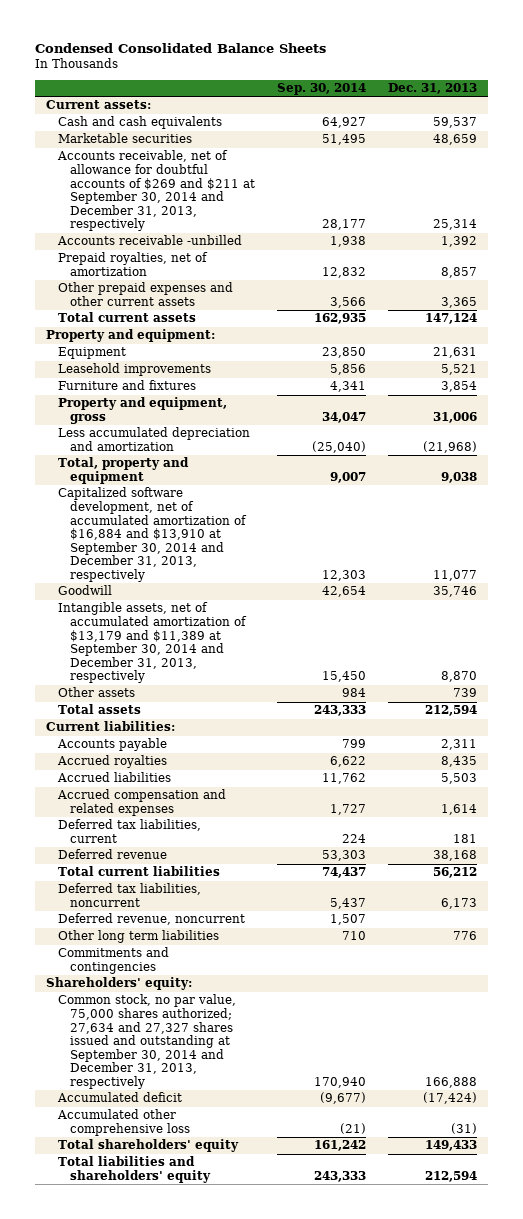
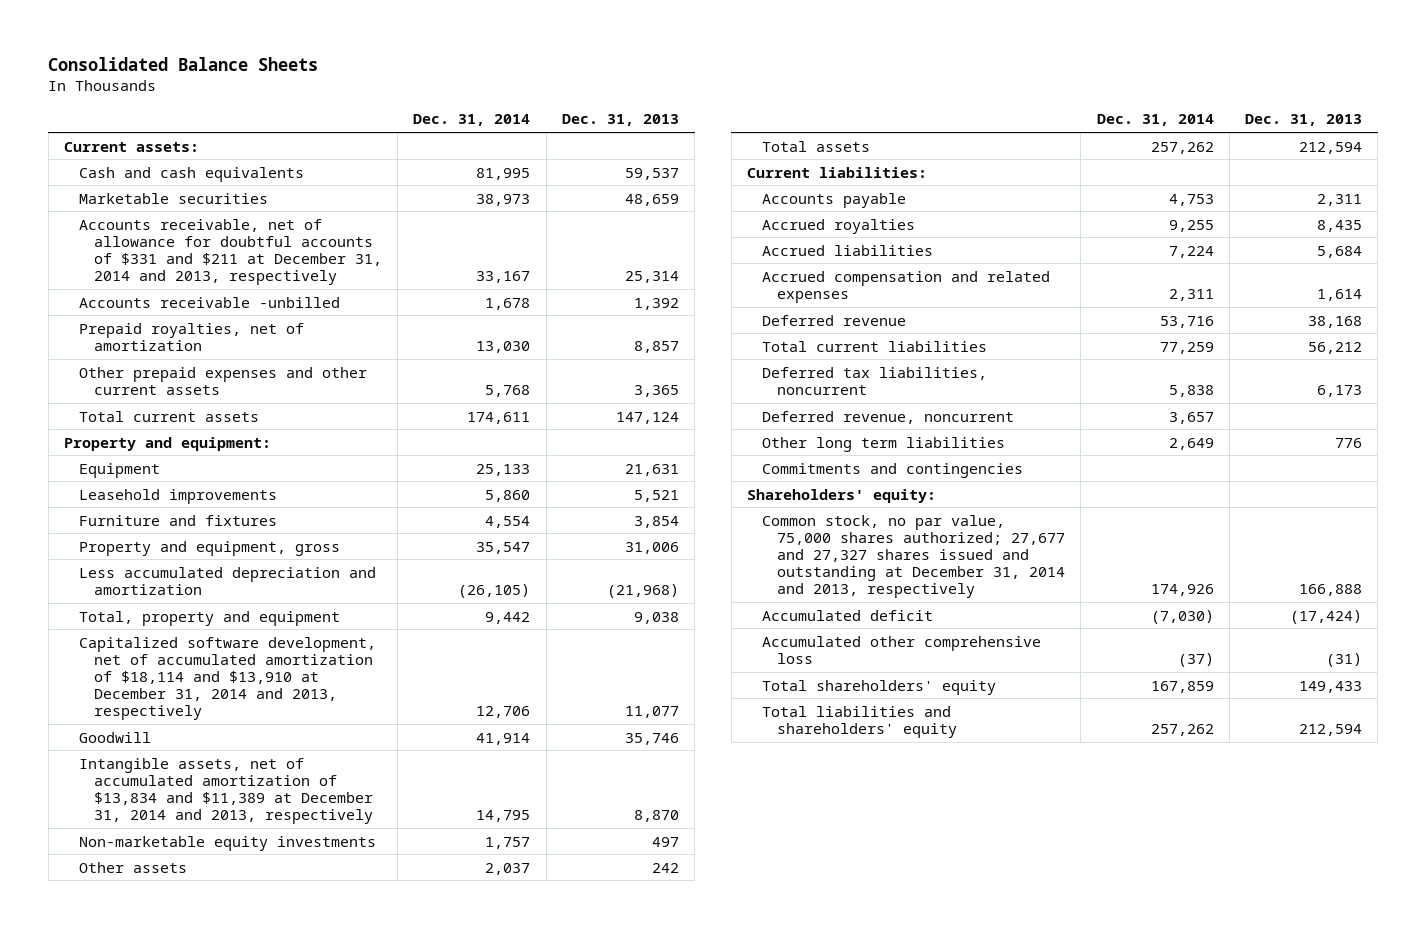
[34,42,326,53] Condensed Consolidated Balance Sheets -> [48,57,319,72] Consolidated Balance Sheets
[276,83,366,96] Sep. 30, 2014 -> none
none -> [413,114,531,127] Dec. 31, 2014
[56,150,255,232] Accounts receivable, net of allowance for doubtful accounts of $269 and $211 at September 30, 2014 and December 31, 2013, respectively -> [79,218,383,285] Accounts receivable, net of allowance for doubtful accounts of $331 and $211 at December 31, 2014 and 2013, respectively
[57,487,247,583] Capitalized software development, net of accumulated amortization of $16,884 and $13,910 at September 30, 2014 and December 31, 2013, respectively -> [79,636,377,721] Capitalized software development, net of accumulated amortization of $18,114 and $13,910 at December 31, 2014 and 2013, respectively
[57,602,247,684] Intangible assets, net of accumulated amortization of $13,179 and $11,389 at September 30, 2014 and December 31, 2013, respectively -> [79,757,374,824] Intangible assets, net of accumulated amortization of $13,834 and $11,389 at December 31, 2014 and 2013, respectively
none -> [79,835,377,851] Non-marketable equity investments
[453,688,478,698] 739 -> [651,862,679,873] 242
[441,773,478,785] 5,503 -> [1317,245,1363,258] 5,684
[57,819,201,844] Deferred tax liabilities, current -> none
[57,994,236,1090] Common stock, no par value, 75,000 shares authorized; 27,634 and 27,327 shares issued and outstanding at September 30, 2014 and December 31, 2013, respectively -> [762,514,1066,599] Common stock, no par value, 75,000 shares authorized; 27,677 and 27,327 shares issued and outstanding at December 31, 2014 and 2013, respectively

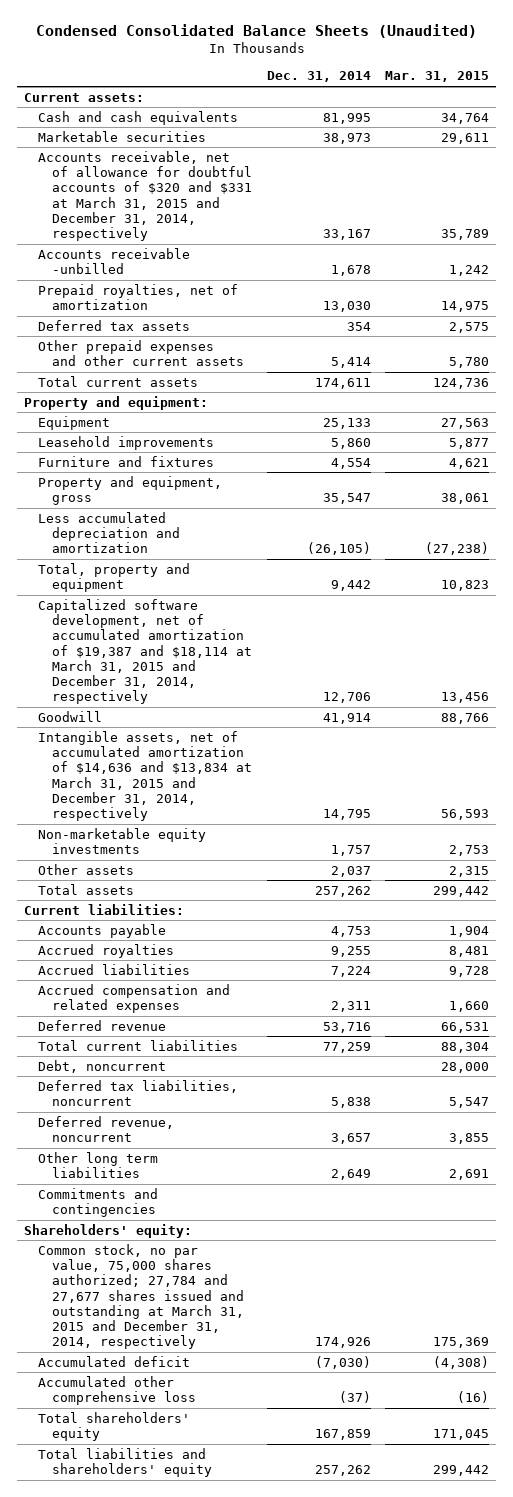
[48,57,319,72] Consolidated Balance Sheets -> [35,24,477,39] Condensed Consolidated Balance Sheets (Unaudited)
[561,114,679,127] Dec. 31, 2013 -> none
none -> [385,71,490,83] Mar. 31, 2015
[79,218,383,285] Accounts receivable, net of allowance for doubtful accounts of $331 and $211 at December 31, 2014 and 2013, respectively -> [38,150,253,242] Accounts receivable, net of allowance for doubtful accounts of $320 and $331 at March 31, 2015 and December 31, 2014, respectively
none -> [38,319,191,331] Deferred tax assets
[485,384,531,397] 5,768 -> [330,356,371,368] 5,414
[79,636,377,721] Capitalized software development, net of accumulated amortization of $18,114 and $13,910 at December 31, 2014 and 2013, respectively -> [38,598,253,705] Capitalized software development, net of accumulated amortization of $19,387 and $18,114 at March 31, 2015 and December 31, 2014, respectively
[79,757,374,824] Intangible assets, net of accumulated amortization of $13,834 and $11,389 at December 31, 2014 and 2013, respectively -> [38,730,253,822] Intangible assets, net of accumulated amortization of $14,636 and $13,834 at March 31, 2015 and December 31, 2014, respectively
none -> [38,1059,167,1073] Debt, noncurrent
[762,514,1066,599] Common stock, no par value, 75,000 shares authorized; 27,677 and 27,327 shares issued and outstanding at December 31, 2014 and 2013, respectively -> [38,1243,245,1350] Common stock, no par value, 75,000 shares authorized; 27,784 and 27,677 shares issued and outstanding at March 31, 2015 and December 31, 2014, respectively

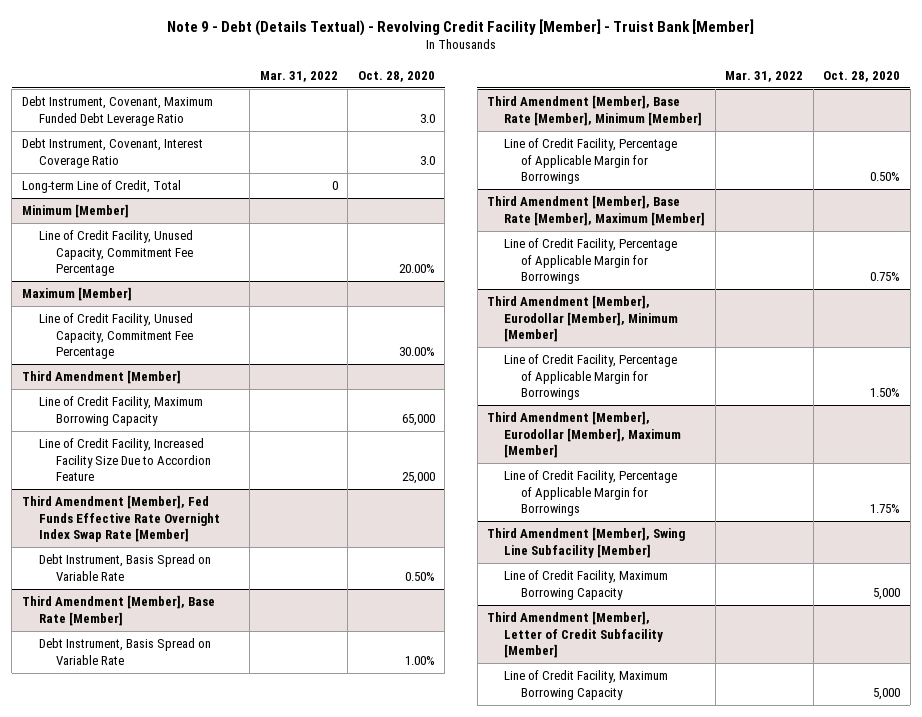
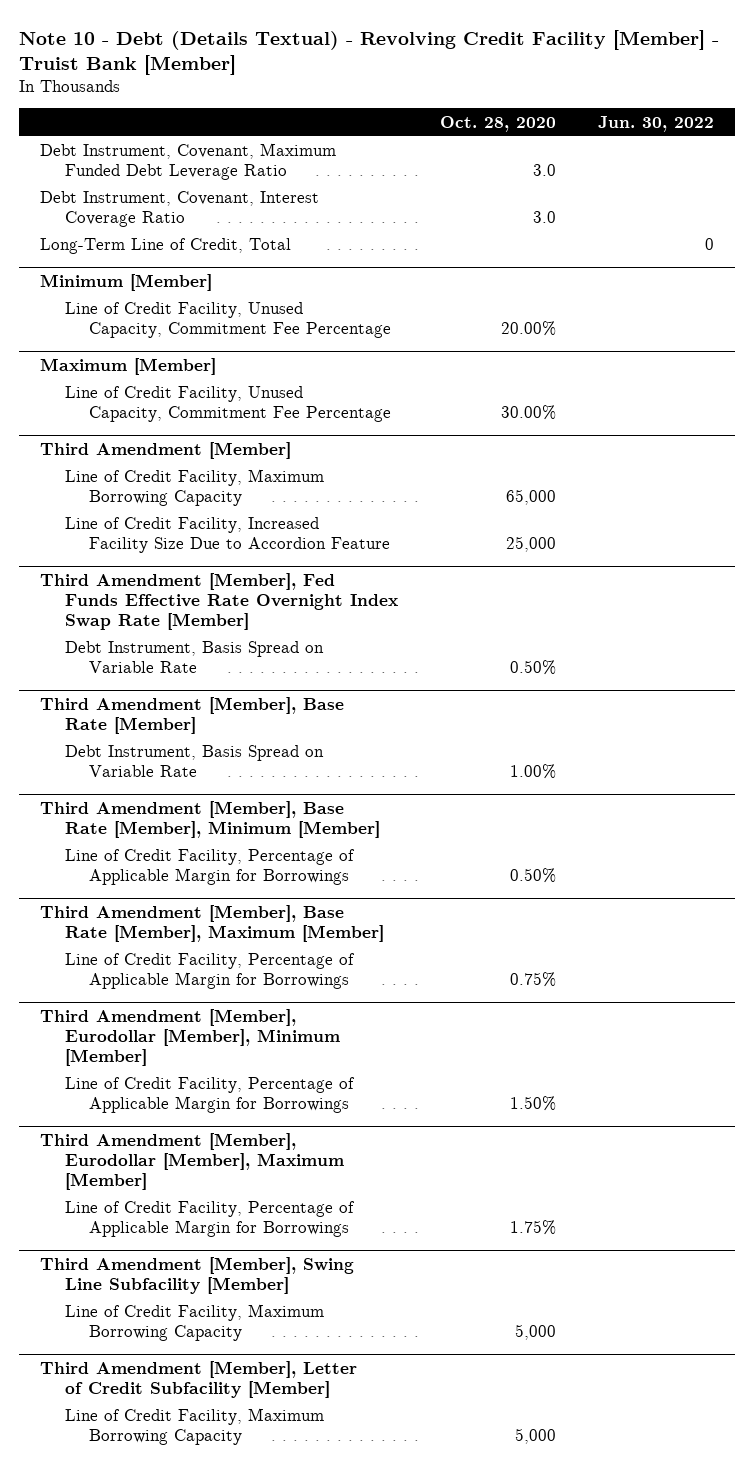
[167,18,755,36] Note 9 - Debt (Details Textual) - Revolving Credit Facility [Member] - Truist Bank [Member] -> [19,29,720,75] Note 10 - Debt (Details Textual) - Revolving Credit Facility [Member] - Truist Bank [Member]
[259,70,338,82] Mar. 31, 2022 -> none
none -> [597,115,714,132] Jun. 30, 2022
[21,180,181,194] Long-term Line of Credit, Total -> [40,238,292,255] Long-Term Line of Credit, Total

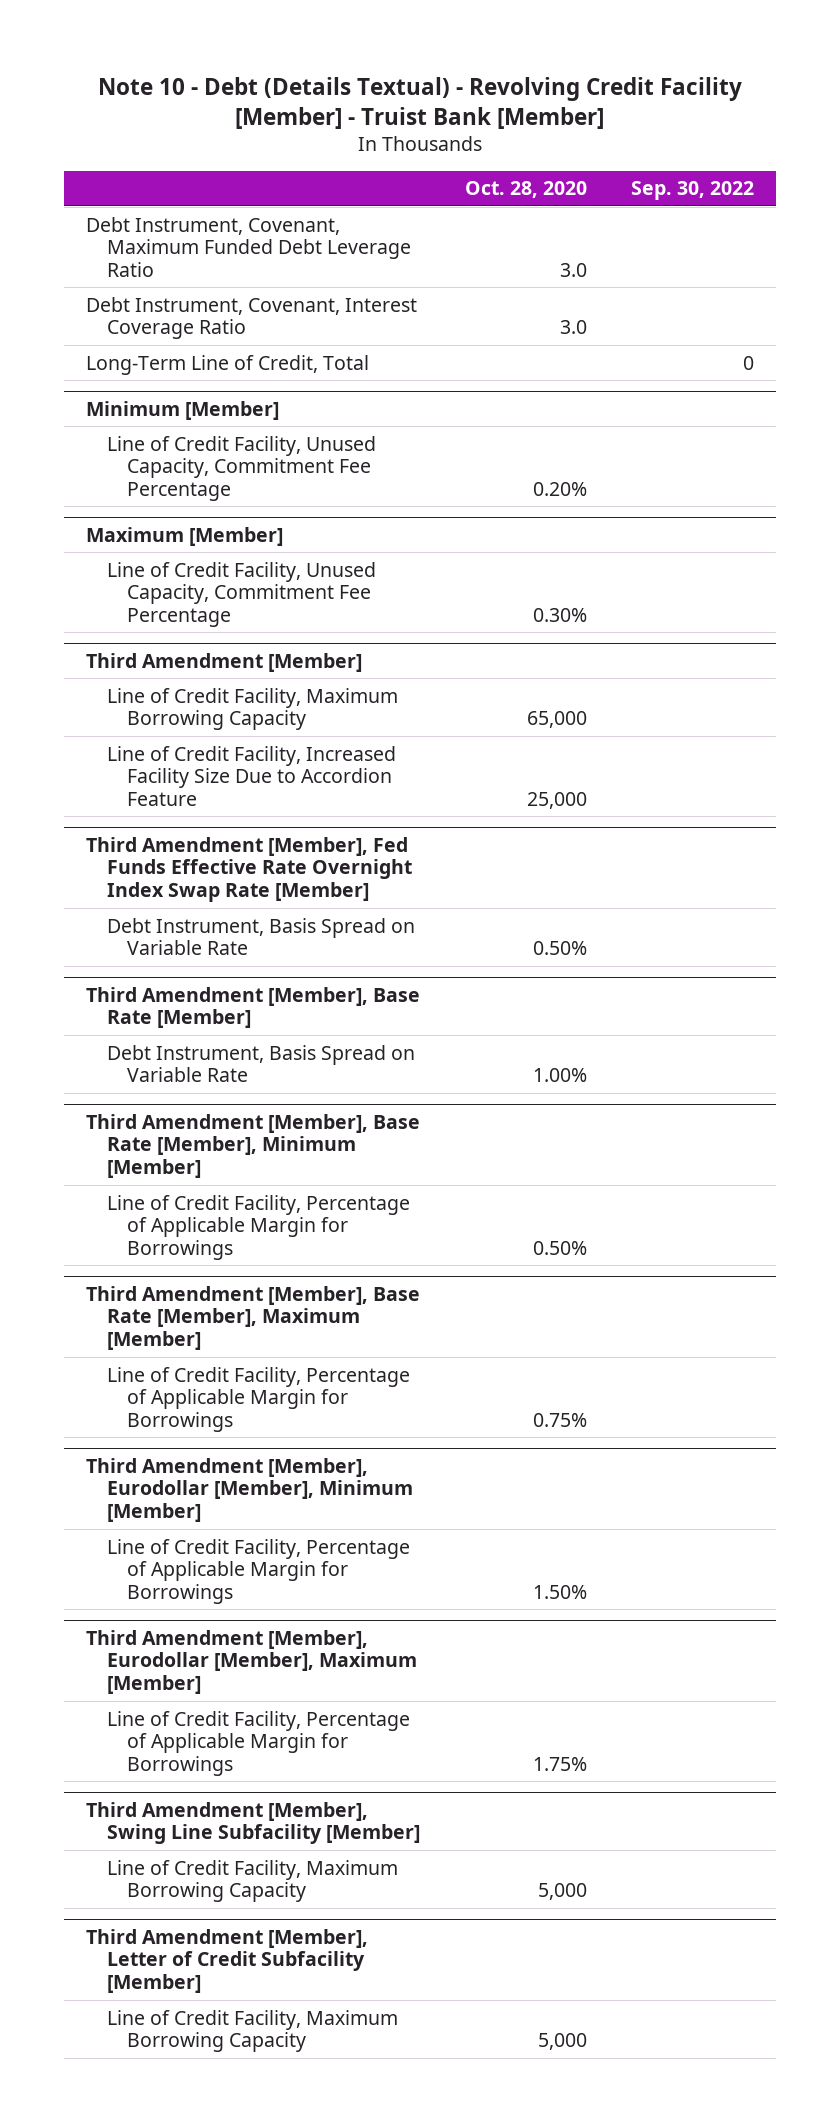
[597,115,714,132] Jun. 30, 2022 -> none
none -> [630,181,754,201] Sep. 30, 2022
[500,321,556,337] 20.00% -> [532,481,587,496] 0.20%
[500,405,556,421] 30.00% -> [532,607,587,622] 0.30%

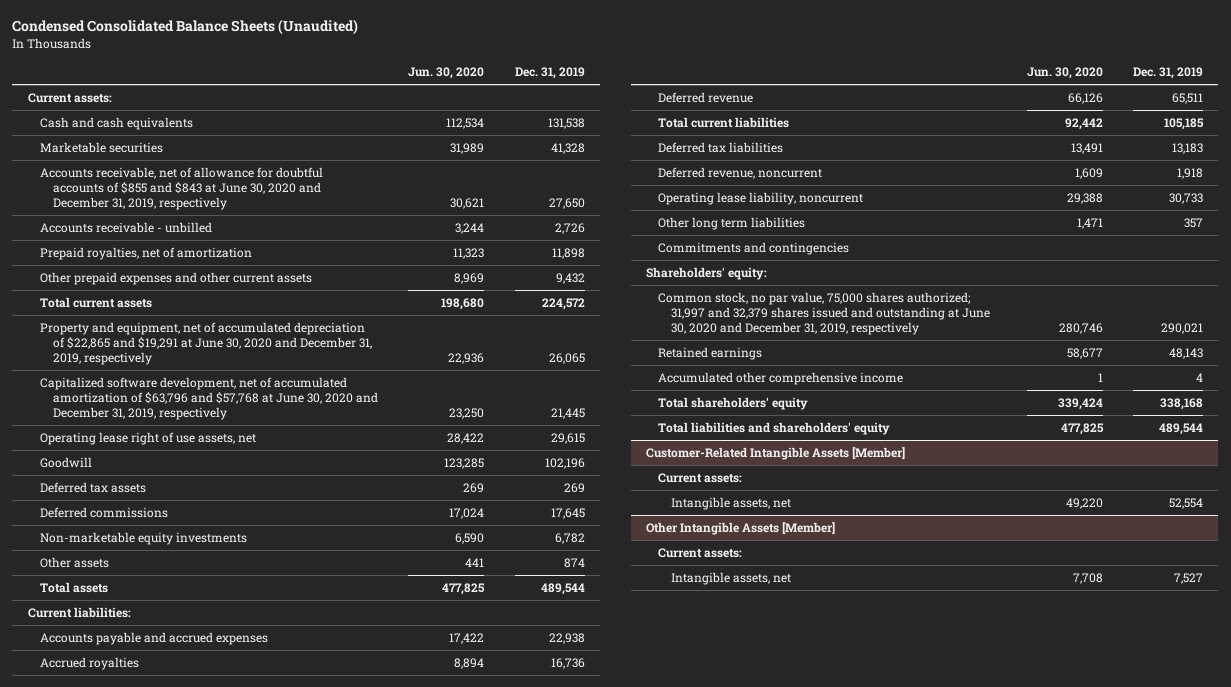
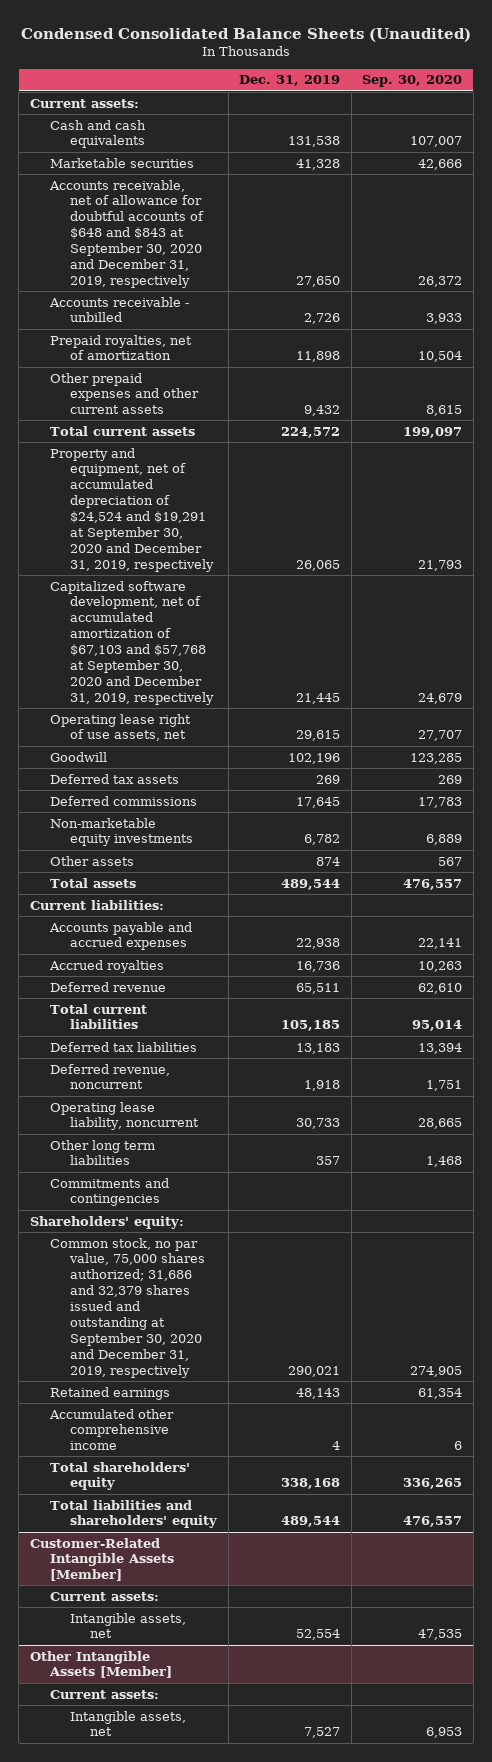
[408,67,485,80] Jun. 30, 2020 -> none
none -> [362,75,463,88] Sep. 30, 2020
[40,166,324,211] Accounts receivable, net of allowance for doubtful accounts of $855 and $843 at June 30, 2020 and December 31, 2019, respectively -> [48,179,204,288] Accounts receivable, net of allowance for doubtful accounts of $648 and $843 at September 30, 2020 and December 31, 2019, respectively
[40,321,372,366] Property and equipment, net of accumulated depreciation of $22,865 and $19,291 at June 30, 2020 and December 31, 2019, respectively -> [49,447,214,572] Property and equipment, net of accumulated depreciation of $24,524 and $19,291 at September 30, 2020 and December 31, 2019, respectively
[40,376,378,421] Capitalized software development, net of accumulated amortization of $63,796 and $57,768 at June 30, 2020 and December 31, 2019, respectively -> [49,580,214,705] Capitalized software development, net of accumulated amortization of $67,103 and $57,768 at September 30, 2020 and December 31, 2019, respectively
[658,291,990,336] Common stock, no par value, 75,000 shares authorized; 31,997 and 32,379 shares issued and outstanding at June 30, 2020 and December 31, 2019, respectively -> [49,1237,205,1378] Common stock, no par value, 75,000 shares authorized; 31,686 and 32,379 shares issued and outstanding at September 30, 2020 and December 31, 2019, respectively

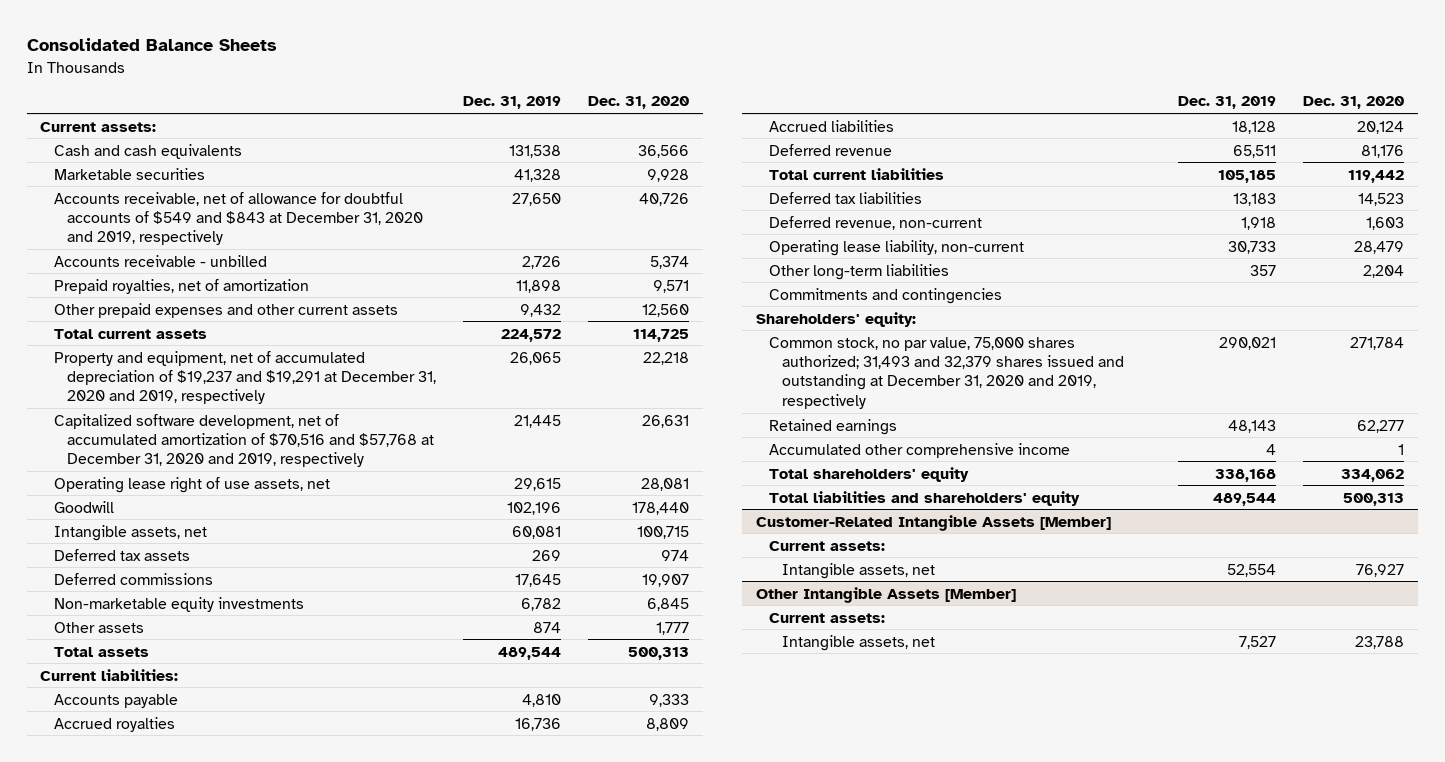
[21,27,472,42] Condensed Consolidated Balance Sheets (Unaudited) -> [26,38,277,52] Consolidated Balance Sheets
[362,75,463,88] Sep. 30, 2020 -> none
none -> [588,96,690,110] Dec. 31, 2020
[48,179,204,288] Accounts receivable, net of allowance for doubtful accounts of $648 and $843 at September 30, 2020 and December 31, 2019, respectively -> [53,191,423,246] Accounts receivable, net of allowance for doubtful accounts of $549 and $843 at December 31, 2020 and 2019, respectively
[49,447,214,572] Property and equipment, net of accumulated depreciation of $24,524 and $19,291 at September 30, 2020 and December 31, 2019, respectively -> [53,350,436,405] Property and equipment, net of accumulated depreciation of $19,237 and $19,291 at December 31, 2020 and 2019, respectively
[49,580,214,705] Capitalized software development, net of accumulated amortization of $67,103 and $57,768 at September 30, 2020 and December 31, 2019, respectively -> [53,413,434,468] Capitalized software development, net of accumulated amortization of $70,516 and $57,768 at December 31, 2020 and 2019, respectively
none -> [53,524,207,541] Intangible assets, net
[48,921,192,951] Accounts payable and accrued expenses -> none
none -> [53,693,178,708] Accounts payable
none -> [769,119,895,132] Accrued liabilities
[49,1063,170,1090] Deferred revenue, noncurrent -> [769,215,983,230] Deferred revenue, non-current
[49,1101,199,1131] Operating lease liability, noncurrent -> [769,239,1025,256] Operating lease liability, non-current
[49,1139,155,1166] Other long term liabilities -> [769,263,950,280] Other long-term liabilities
[49,1237,205,1378] Common stock, no par value, 75,000 shares authorized; 31,686 and 32,379 shares issued and outstanding at September 30, 2020 and December 31, 2019, respectively -> [769,336,1125,409] Common stock, no par value, 75,000 shares authorized; 31,493 and 32,379 shares issued and outstanding at December 31, 2020 and 2019, respectively

